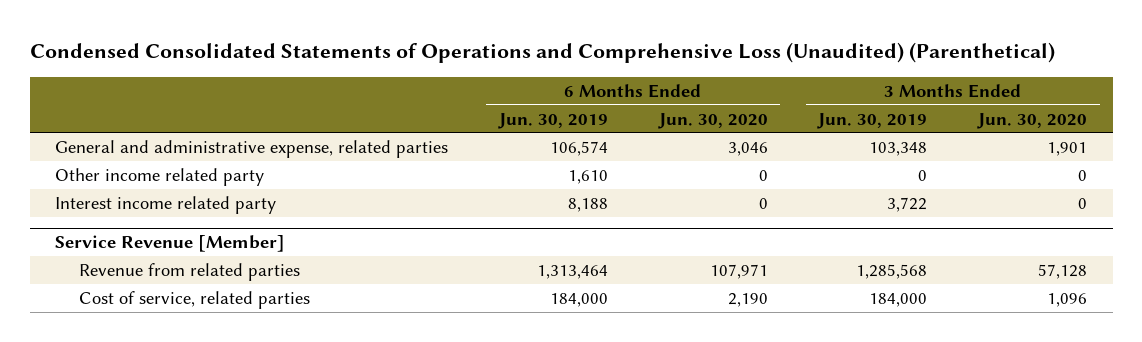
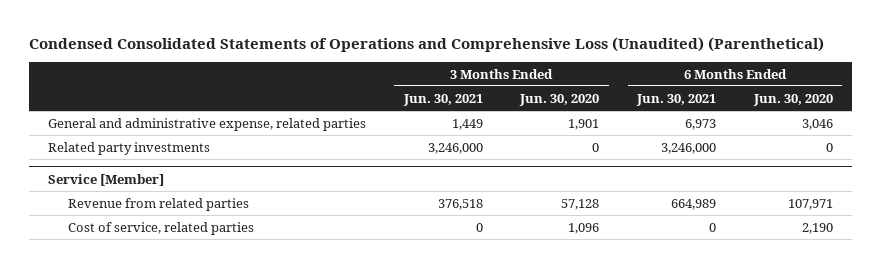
[497,112,608,129] Jun. 30, 2019 -> none
[817,112,928,129] Jun. 30, 2019 -> none
none -> [402,93,483,106] Jun. 30, 2021
none -> [636,93,717,106] Jun. 30, 2021
[54,167,264,186] Other income related party -> none
[54,195,276,214] Interest income related party -> none
none -> [47,141,210,155] Related party investments
[54,235,285,253] Service Revenue [Member] -> [47,173,164,186] Service [Member]

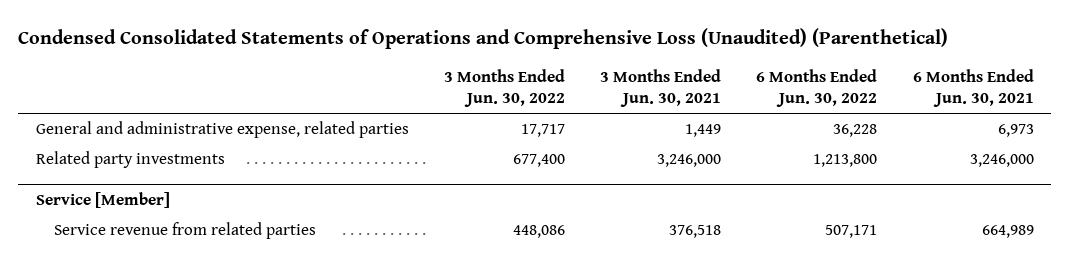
[519,93,600,106] Jun. 30, 2020 -> none
[752,93,833,106] Jun. 30, 2020 -> none
none -> [443,68,565,108] 3 Months Ended Jun. 30, 2022
none -> [756,68,878,108] 6 Months Ended Jun. 30, 2022
[67,221,254,235] Cost of service, related parties -> none
[67,197,249,211] Revenue from related parties -> [53,222,316,240] Service revenue from related parties

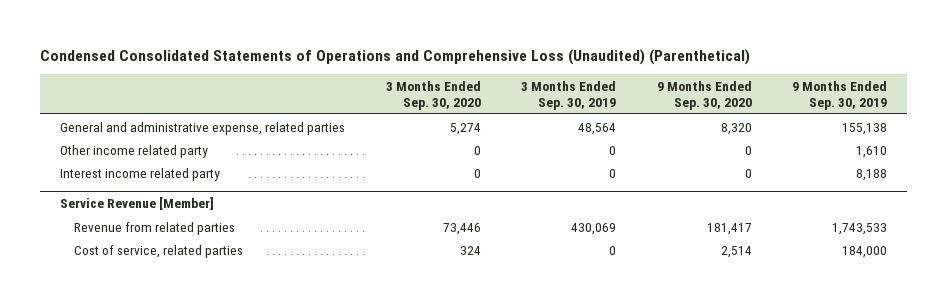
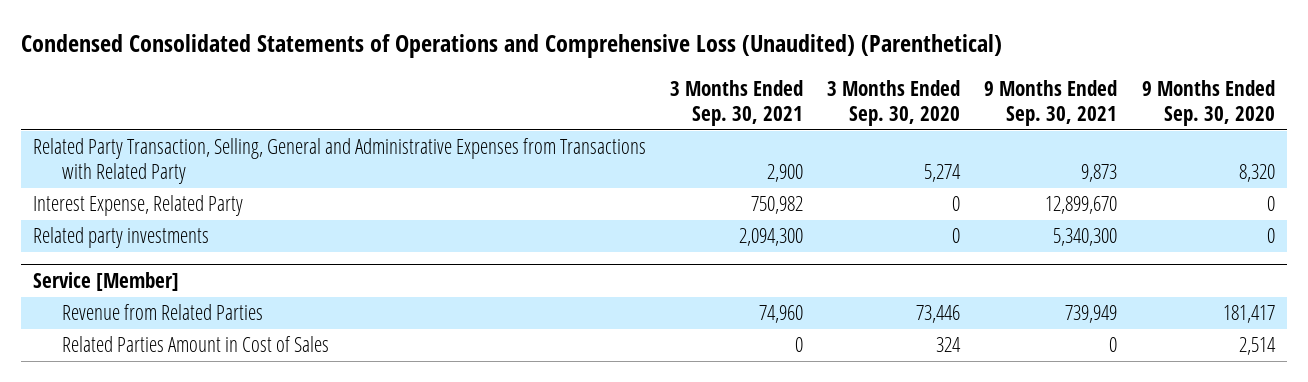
[521,80,617,110] 3 Months Ended Sep. 30, 2019 -> none
[792,80,888,110] 9 Months Ended Sep. 30, 2019 -> none
none -> [670,79,804,127] 3 Months Ended Sep. 30, 2021
none -> [984,79,1118,127] 9 Months Ended Sep. 30, 2021
[60,144,209,158] Other income related party -> none
[60,121,346,135] General and administrative expense, related parties -> [32,138,646,185] Related Party Transaction, Selling, General and Administrative Expenses from Transactions with Related Party
[60,167,221,181] Interest income related party -> [32,195,243,217] Interest Expense, Related Party
none -> [32,227,209,249] Related party investments
[60,197,215,211] Service Revenue [Member] -> [32,271,179,291] Service [Member]
[73,221,235,235] Revenue from related parties -> [62,304,264,321] Revenue from Related Parties
[73,244,243,258] Cost of service, related parties -> [62,336,330,353] Related Parties Amount in Cost of Sales

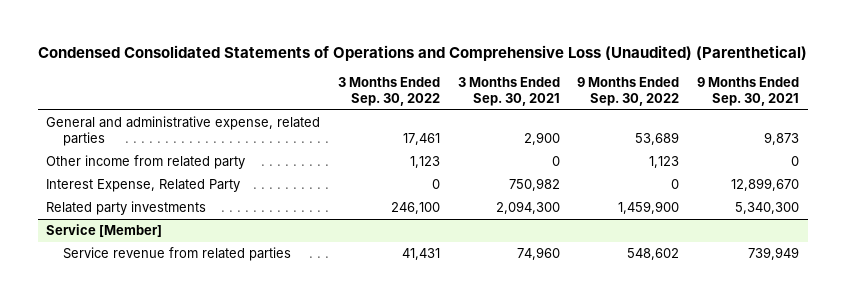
[827,79,961,127] 3 Months Ended Sep. 30, 2020 -> none
[1141,79,1275,127] 9 Months Ended Sep. 30, 2020 -> none
none -> [338,77,441,107] 3 Months Ended Sep. 30, 2022
none -> [577,77,680,107] 9 Months Ended Sep. 30, 2022
[32,138,646,185] Related Party Transaction, Selling, General and Administrative Expenses from Transactions with Related Party -> [46,116,321,147] General and administrative expense, related parties
none -> [46,155,246,170] Other income from related party
[62,336,330,353] Related Parties Amount in Cost of Sales -> none
[62,304,264,321] Revenue from Related Parties -> [63,247,292,262] Service revenue from related parties

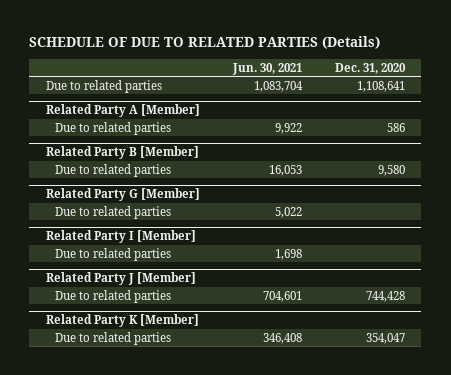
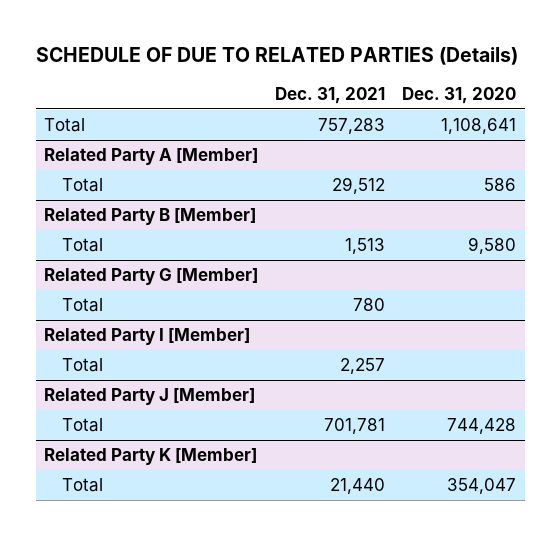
[231,62,302,75] Jun. 30, 2021 -> none
none -> [275,86,386,104] Dec. 31, 2021
[45,79,162,93] Due to related parties -> [44,118,86,133] Total
[55,121,172,135] Due to related parties -> [61,178,103,193] Total
[55,163,172,177] Due to related parties -> [61,238,103,253] Total
[55,205,172,219] Due to related parties -> none
none -> [61,298,103,313] Total
[55,247,172,261] Due to related parties -> none
none -> [61,358,103,373] Total
[55,289,172,303] Due to related parties -> [61,418,103,433] Total
[55,331,172,345] Due to related parties -> [61,478,103,493] Total

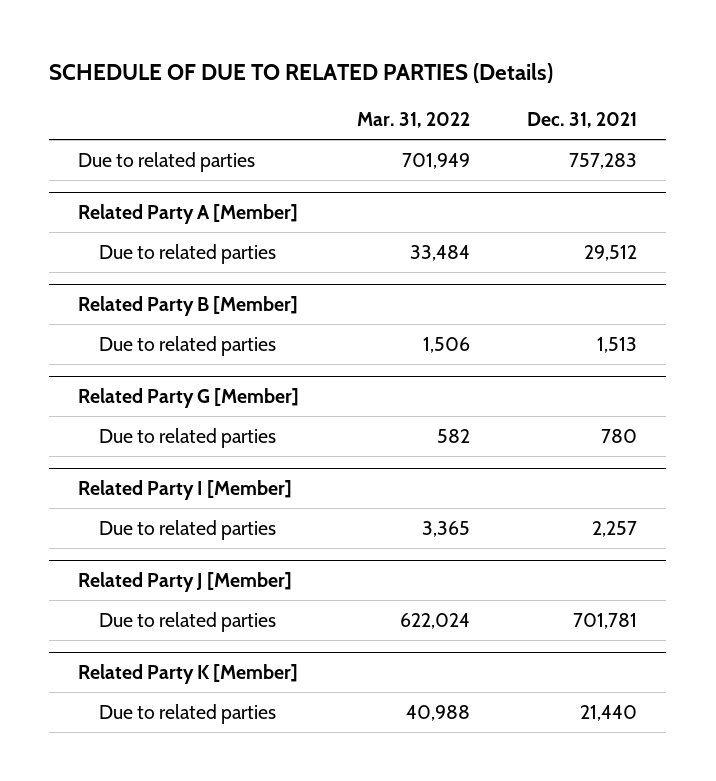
[402,86,517,104] Dec. 31, 2020 -> none
none -> [356,112,470,129] Mar. 31, 2022
[44,118,86,133] Total -> [78,151,256,172] Due to related parties
[61,178,103,193] Total -> [99,243,277,264] Due to related parties
[61,238,103,253] Total -> [99,335,277,356] Due to related parties
[61,298,103,313] Total -> none
none -> [99,427,277,448] Due to related parties
[61,358,103,373] Total -> [99,519,277,540] Due to related parties
[61,418,103,433] Total -> [99,611,277,632] Due to related parties
[61,478,103,493] Total -> [99,703,277,724] Due to related parties

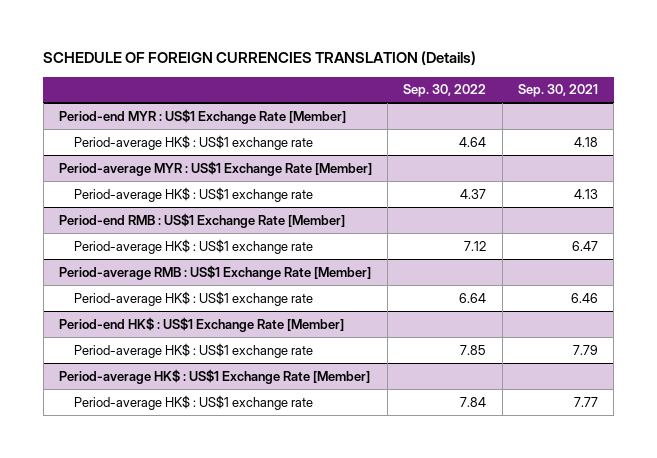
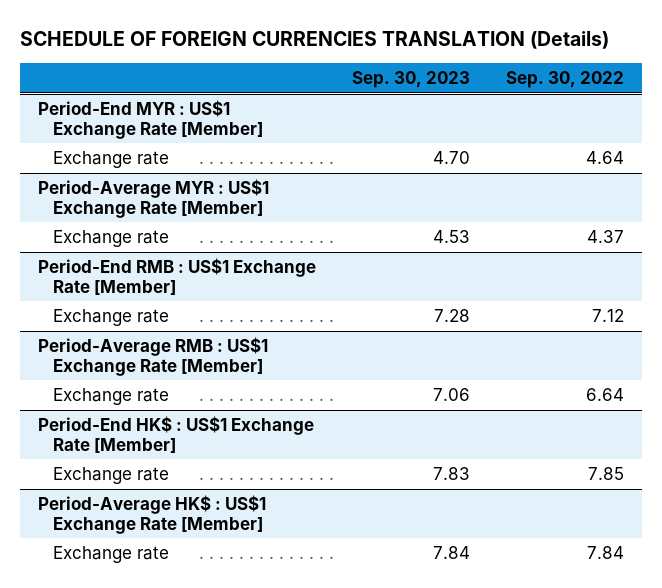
[518,84,599,98] Sep. 30, 2021 -> none
none -> [351,71,470,89] Sep. 30, 2023
[58,108,346,124] Period-end MYR : US$1 Exchange Rate [Member] -> [37,100,263,139] Period-End MYR : US$1 Exchange Rate [Member]
[73,134,313,150] Period-average HK$ : US$1 exchange rate -> [52,151,169,169] Exchange rate
[58,160,372,176] Period-average MYR : US$1 Exchange Rate [Member] -> [37,179,269,218] Period-Average MYR : US$1 Exchange Rate [Member]
[73,186,313,202] Period-average HK$ : US$1 exchange rate -> [52,230,169,248] Exchange rate
[58,212,345,228] Period-end RMB : US$1 Exchange Rate [Member] -> [37,258,316,295] Period-End RMB : US$1 Exchange Rate [Member]
[73,238,313,254] Period-average HK$ : US$1 exchange rate -> [52,309,169,327] Exchange rate
[58,264,371,280] Period-average RMB : US$1 Exchange Rate [Member] -> [37,337,268,376] Period-Average RMB : US$1 Exchange Rate [Member]
[73,290,313,306] Period-average HK$ : US$1 exchange rate -> [52,388,169,406] Exchange rate
[58,316,344,332] Period-end HK$ : US$1 Exchange Rate [Member] -> [37,416,314,453] Period-End HK$ : US$1 Exchange Rate [Member]
[73,342,313,358] Period-average HK$ : US$1 exchange rate -> [52,467,169,485] Exchange rate
[58,368,370,384] Period-average HK$ : US$1 Exchange Rate [Member] -> [37,495,266,534] Period-Average HK$ : US$1 Exchange Rate [Member]
[73,394,313,410] Period-average HK$ : US$1 exchange rate -> [52,546,169,564] Exchange rate

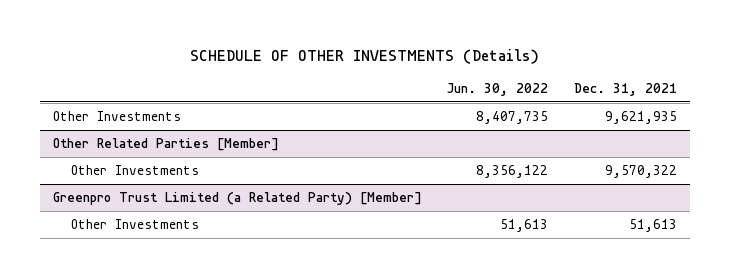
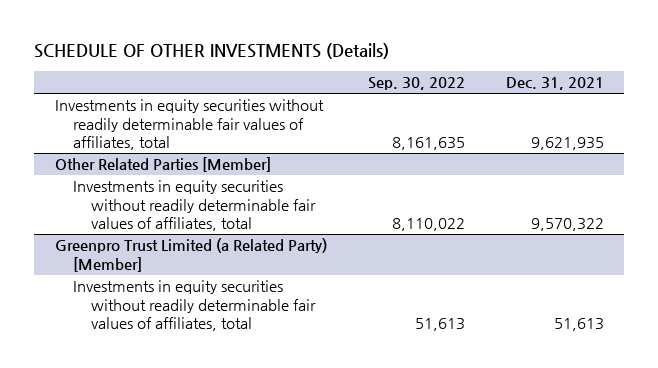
[447,83,549,97] Jun. 30, 2022 -> none
none -> [367,77,465,91] Sep. 30, 2022
[52,111,181,122] Other Investments -> [54,99,324,150] Investments in equity securities without readily determinable fair values of affiliates, total
[70,165,199,176] Other Investments -> [73,180,317,231] Investments in equity securities without readily determinable fair values of affiliates, total
[70,219,199,230] Other Investments -> [73,280,317,331] Investments in equity securities without readily determinable fair values of affiliates, total

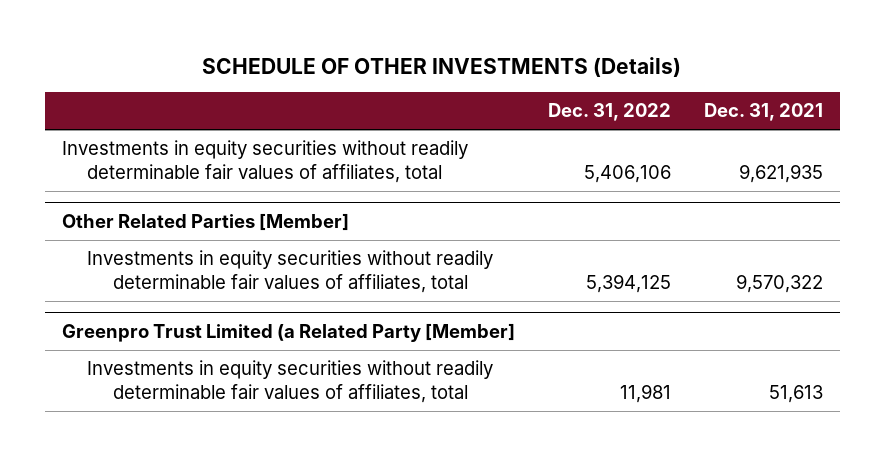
[367,77,465,91] Sep. 30, 2022 -> none
none -> [547,103,671,122] Dec. 31, 2022
[54,238,327,272] Greenpro Trust Limited (a Related Party) [Member] -> [61,323,515,343] Greenpro Trust Limited (a Related Party [Member]

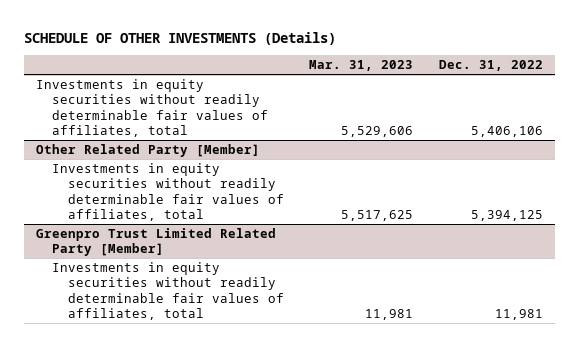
[703,103,823,122] Dec. 31, 2021 -> none
none -> [309,60,414,72] Mar. 31, 2023
[61,213,349,232] Other Related Parties [Member] -> [36,143,261,157] Other Related Party [Member]
[61,323,515,343] Greenpro Trust Limited (a Related Party [Member] -> [36,227,277,257] Greenpro Trust Limited Related Party [Member]

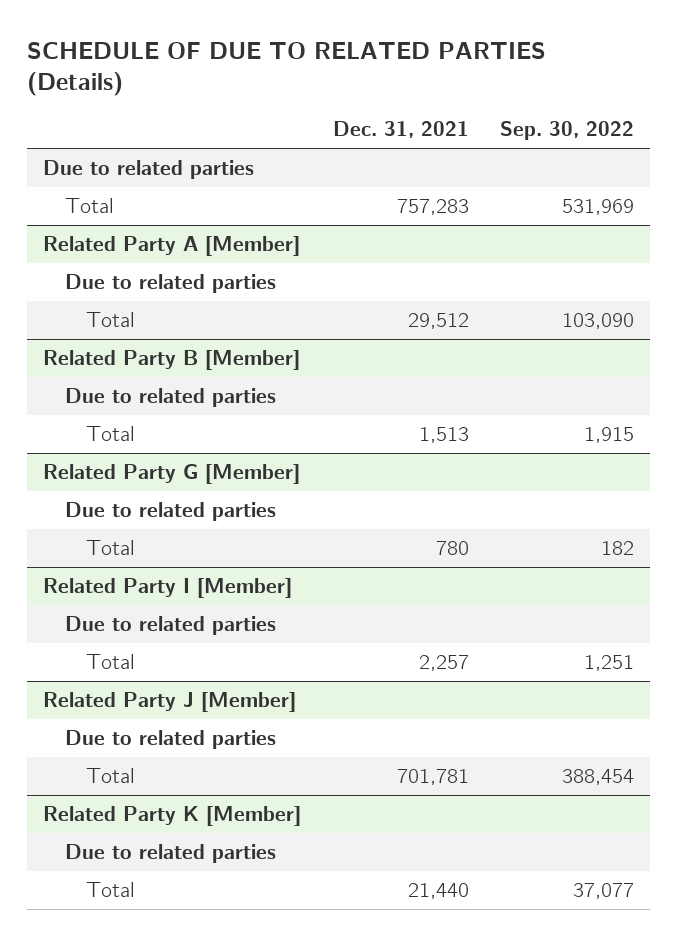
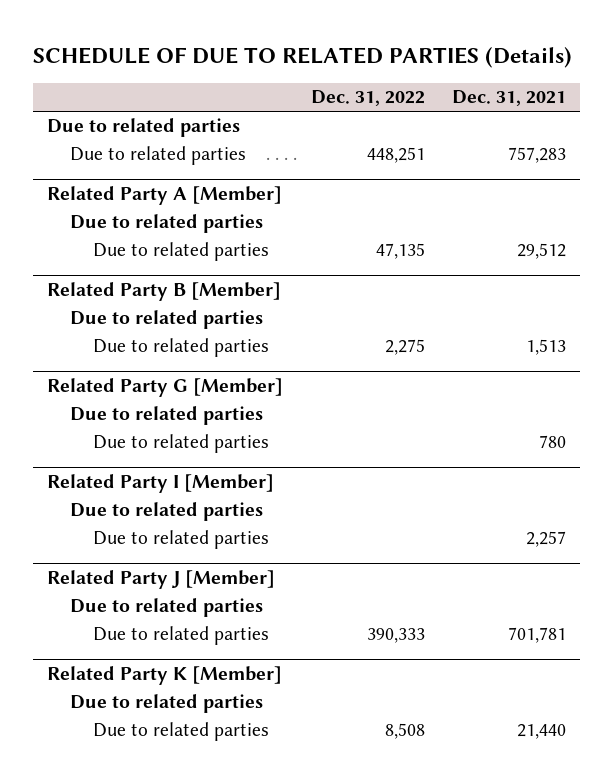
[500,121,635,141] Sep. 30, 2022 -> none
none -> [310,90,425,107] Dec. 31, 2022
[64,197,114,213] Total -> [70,146,247,166] Due to related parties
[86,311,136,327] Total -> [93,242,270,262] Due to related parties
[86,425,136,441] Total -> [93,338,270,358] Due to related parties
[86,539,136,555] Total -> [93,434,270,454] Due to related parties
[86,653,136,669] Total -> [93,530,270,550] Due to related parties
[86,767,136,783] Total -> [93,626,270,646] Due to related parties
[86,881,136,897] Total -> [93,722,270,742] Due to related parties

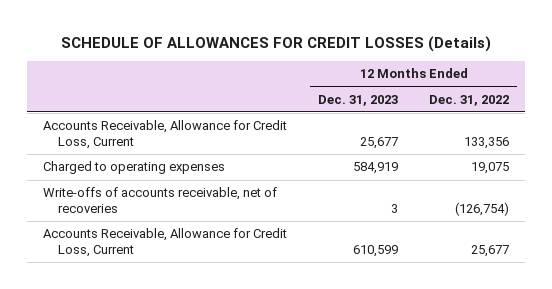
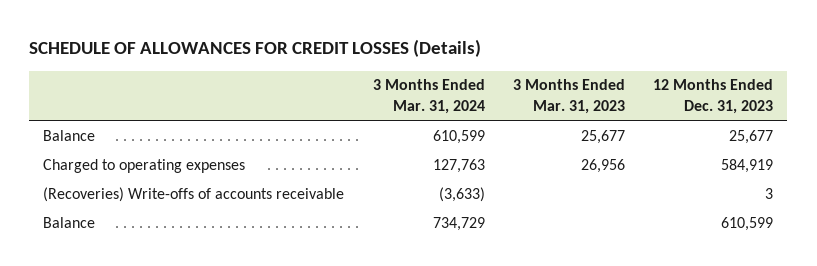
[429,94,510,106] Dec. 31, 2022 -> none
none -> [372,79,485,114] 3 Months Ended Mar. 31, 2024
none -> [513,79,626,114] 3 Months Ended Mar. 31, 2023
[42,120,287,149] Accounts Receivable, Allowance for Credit Loss, Current -> [43,129,96,141] Balance
[42,187,277,213] Write-offs of accounts receivable, net of recoveries -> [43,186,345,202] (Recoveries) Write-offs of accounts receivable
[42,228,287,257] Accounts Receivable, Allowance for Credit Loss, Current -> [43,216,96,228] Balance

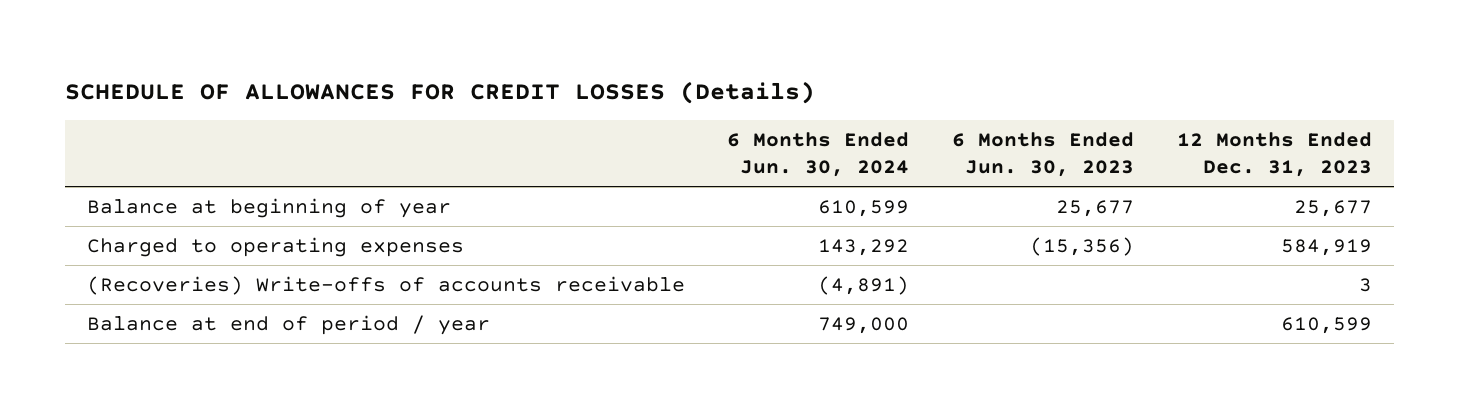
[372,79,485,114] 3 Months Ended Mar. 31, 2024 -> none
[513,79,626,114] 3 Months Ended Mar. 31, 2023 -> none
none -> [727,131,910,178] 6 Months Ended Jun. 30, 2024
none -> [952,131,1135,178] 6 Months Ended Jun. 30, 2023
[43,129,96,141] Balance -> [86,197,451,218] Balance at beginning of year
[43,216,96,228] Balance -> [86,314,490,335] Balance at end of period / year

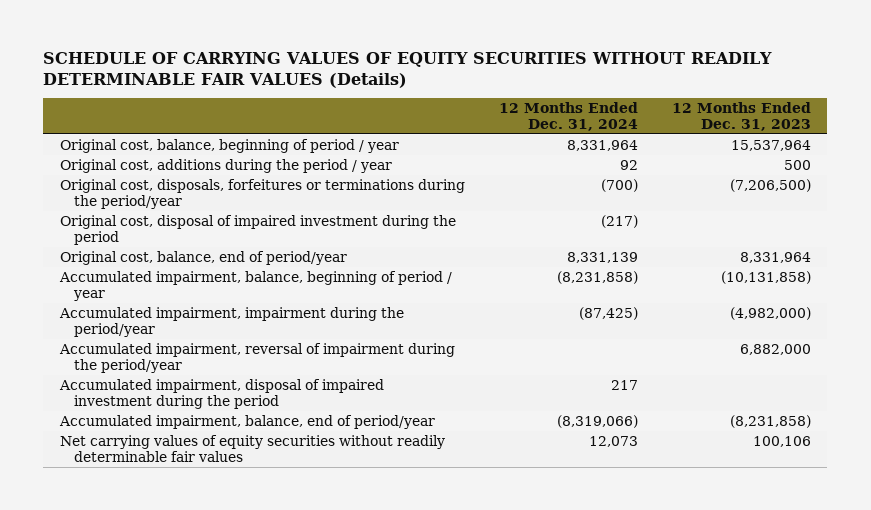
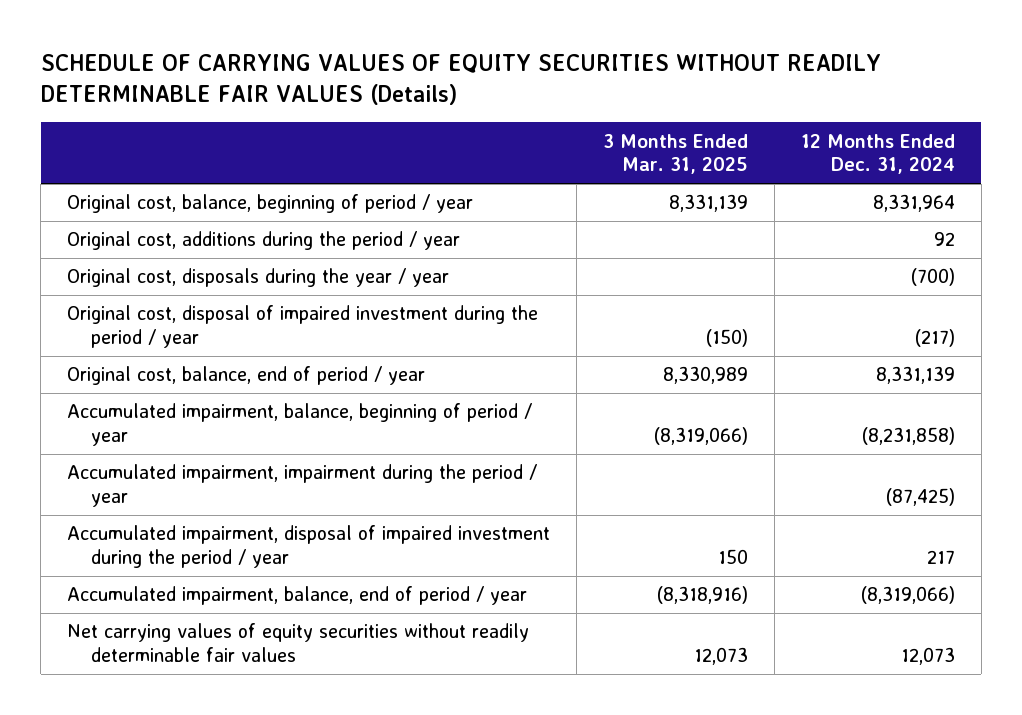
[671,102,811,131] 12 Months Ended Dec. 31, 2023 -> none
none -> [602,133,748,175] 3 Months Ended Mar. 31, 2025
[60,178,466,209] Original cost, disposals, forfeitures or terminations during the period/year -> [67,268,450,288] Original cost, disposals during the year / year
[60,214,457,245] Original cost, disposal of impaired investment during the period -> [67,305,539,349] Original cost, disposal of impaired investment during the period / year
[60,250,348,265] Original cost, balance, end of period/year -> [67,366,426,386] Original cost, balance, end of period / year
[59,342,456,373] Accumulated impairment, reversal of impairment during the period/year -> none
[59,306,405,337] Accumulated impairment, impairment during the period/year -> [67,464,538,508] Accumulated impairment, impairment during the period / year
[59,378,385,409] Accumulated impairment, disposal of impaired investment during the period -> [67,525,551,569] Accumulated impairment, disposal of impaired investment during the period / year
[59,414,436,429] Accumulated impairment, balance, end of period/year -> [67,586,528,606] Accumulated impairment, balance, end of period / year

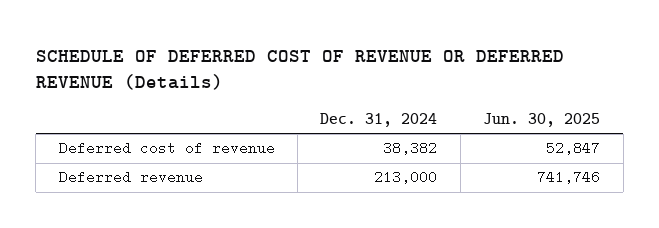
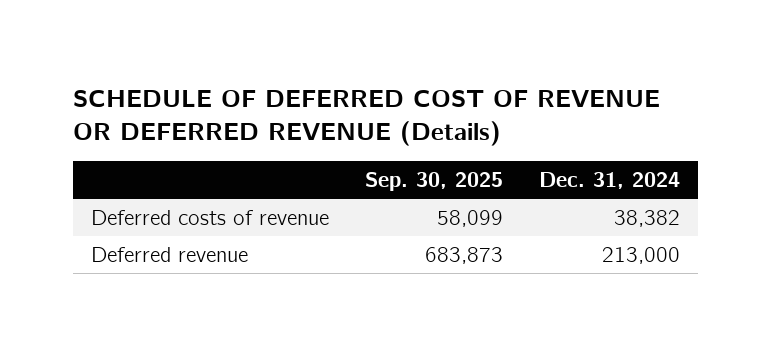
[483,113,601,128] Jun. 30, 2025 -> none
none -> [365,172,504,192] Sep. 30, 2025
[58,141,275,156] Deferred cost of revenue -> [91,209,330,225] Deferred costs of revenue

